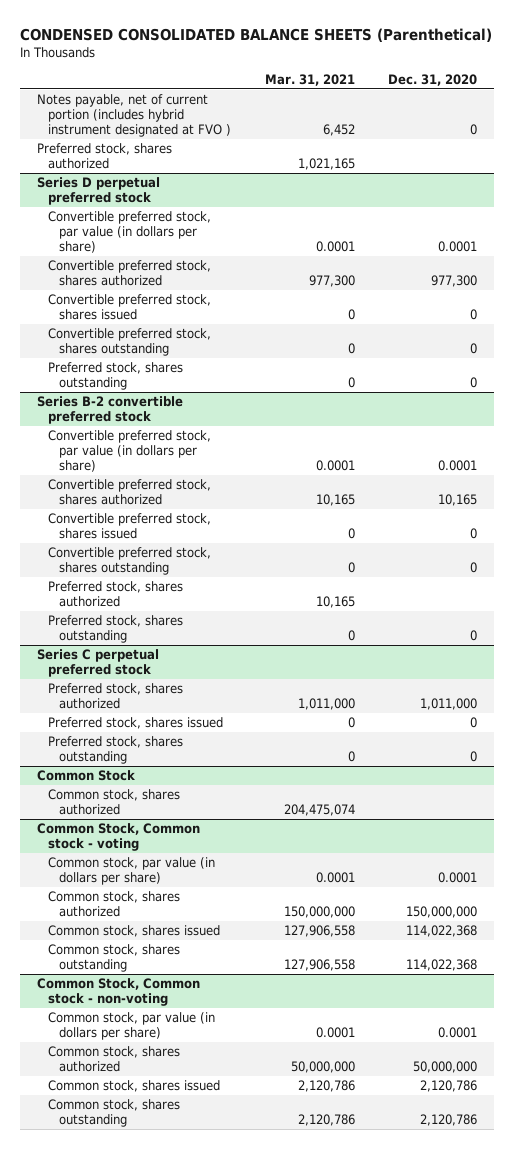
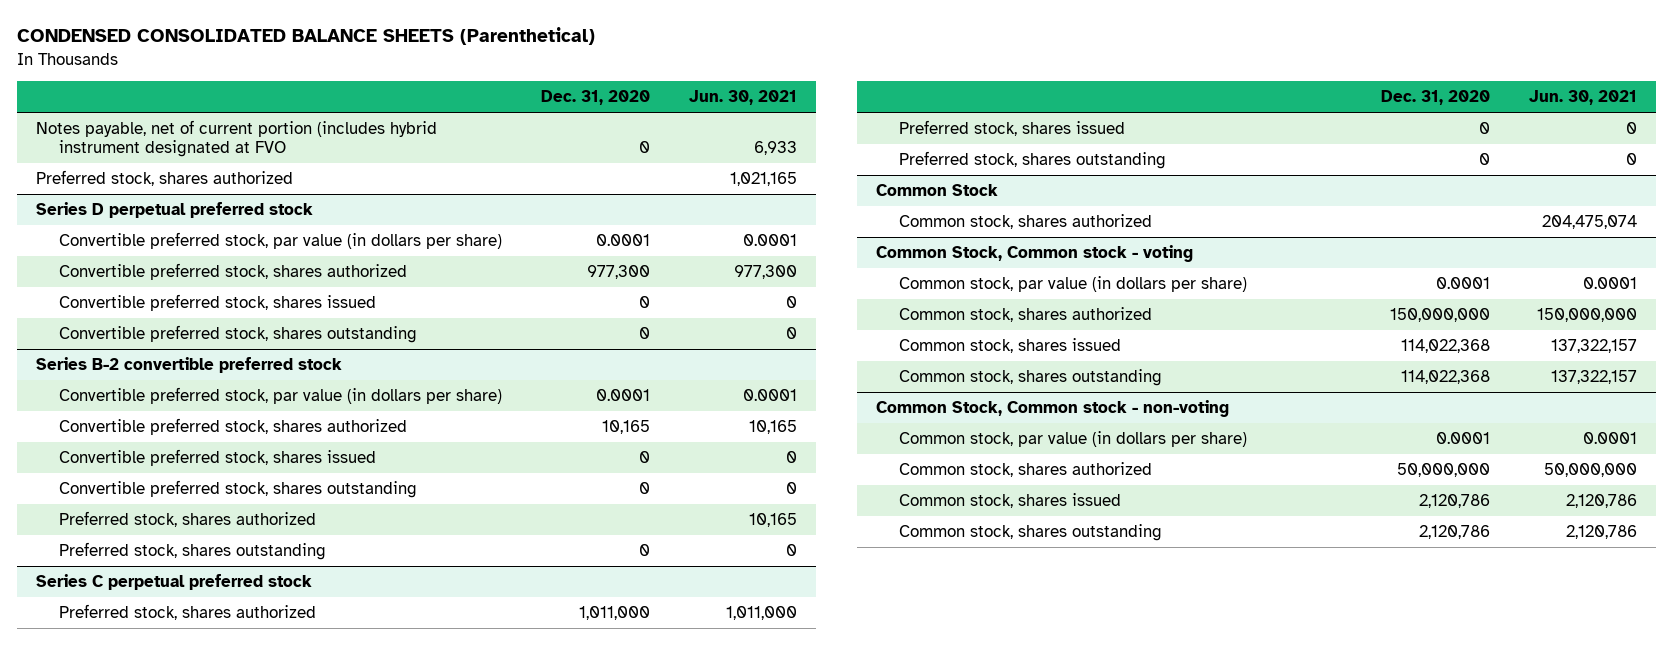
[264,73,355,86] Mar. 31, 2021 -> none
none -> [688,90,797,106] Jun. 30, 2021
[36,94,232,137] Notes payable, net of current portion (includes hybrid instrument designated at FVO ) -> [36,120,438,158] Notes payable, net of current portion (includes hybrid instrument designated at FVO
[48,362,184,390] Preferred stock, shares outstanding -> none

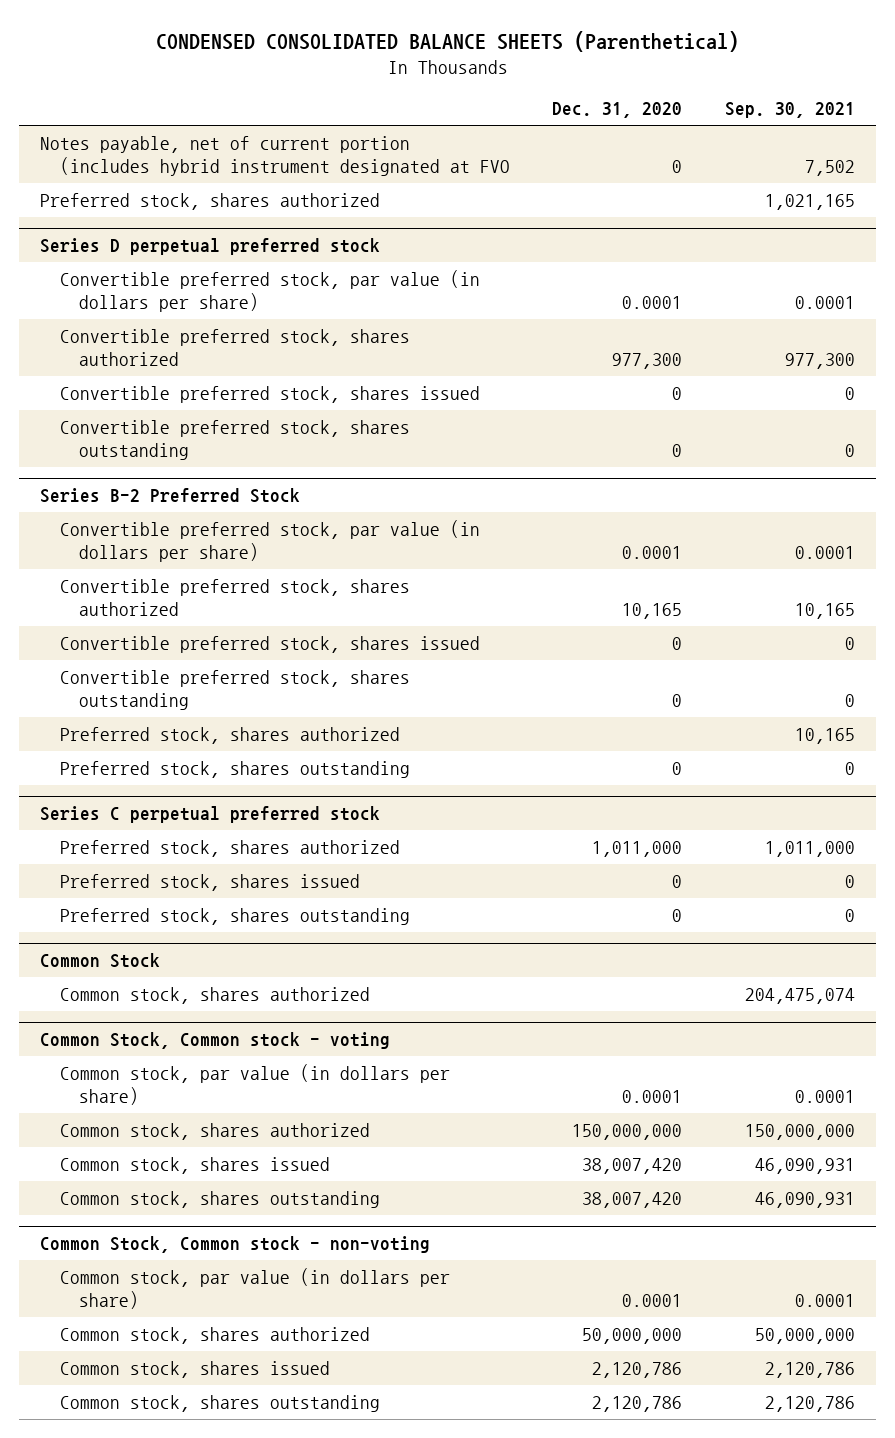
[688,90,797,106] Jun. 30, 2021 -> none
none -> [725,102,856,119] Sep. 30, 2021
[36,357,343,374] Series B-2 convertible preferred stock -> [40,488,301,504] Series B-2 Preferred Stock
[1401,339,1491,354] 114,022,368 -> [582,1157,683,1174] 38,007,420
[1401,370,1491,385] 114,022,368 -> [582,1191,683,1208] 38,007,420

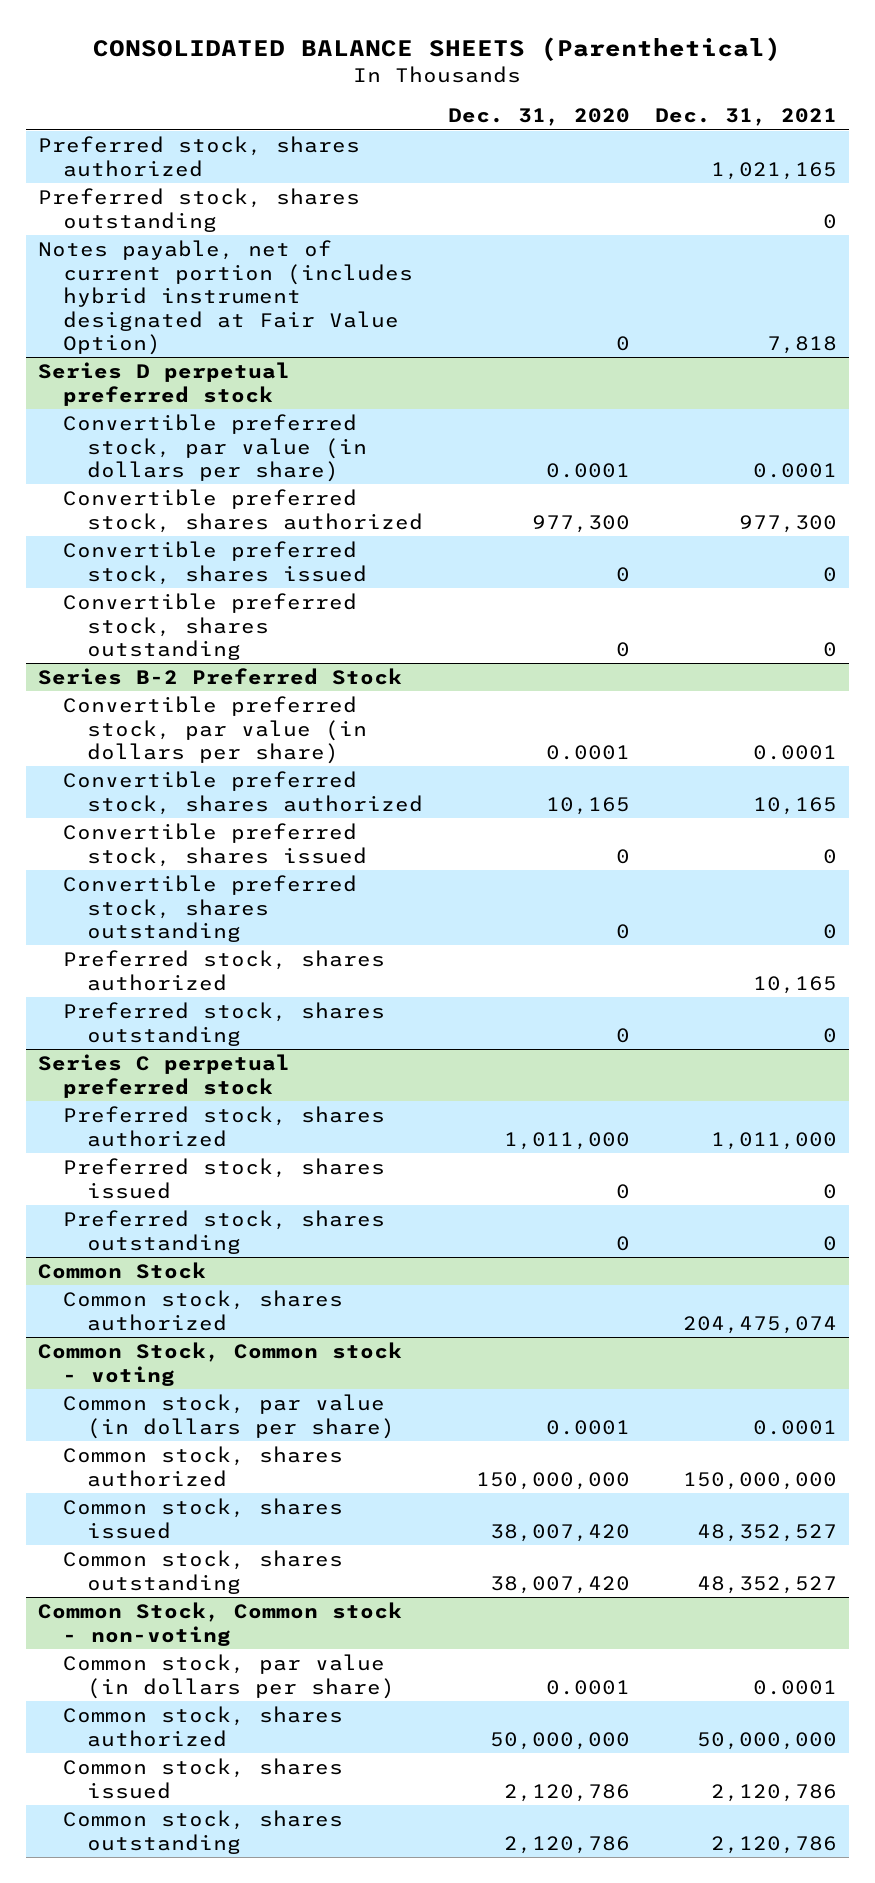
[155,30,739,52] CONDENSED CONSOLIDATED BALANCE SHEETS (Parenthetical) -> [93,36,782,61] CONSOLIDATED BALANCE SHEETS (Parenthetical)
[725,102,856,119] Sep. 30, 2021 -> none
none -> [654,108,837,127] Dec. 31, 2021
[40,135,510,176] Notes payable, net of current portion (includes hybrid instrument designated at FVO -> none
none -> [38,187,361,232] Preferred stock, shares outstanding
none -> [38,239,413,356] Notes payable, net of current portion (includes hybrid instrument designated at Fair Value Option)

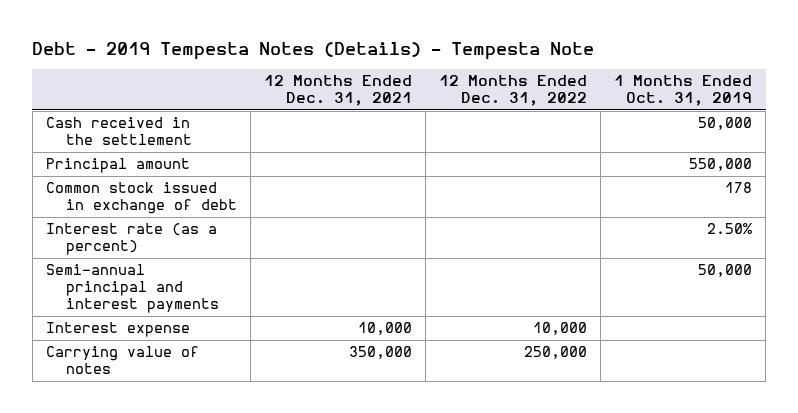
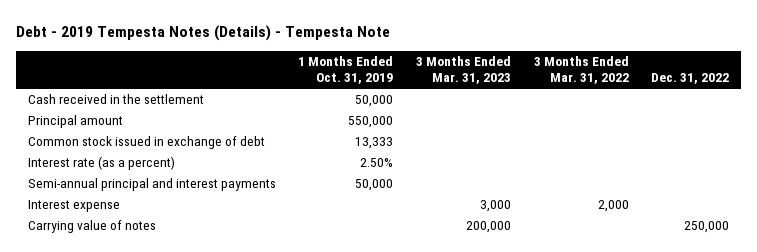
[264,75,413,107] 12 Months Ended Dec. 31, 2021 -> none
[439,75,588,107] 12 Months Ended Dec. 31, 2022 -> none
none -> [416,56,512,85] 3 Months Ended Mar. 31, 2023
none -> [533,56,629,85] 3 Months Ended Mar. 31, 2022
none -> [651,73,730,85] Dec. 31, 2022
[725,182,753,194] 178 -> [355,137,394,150] 13,333

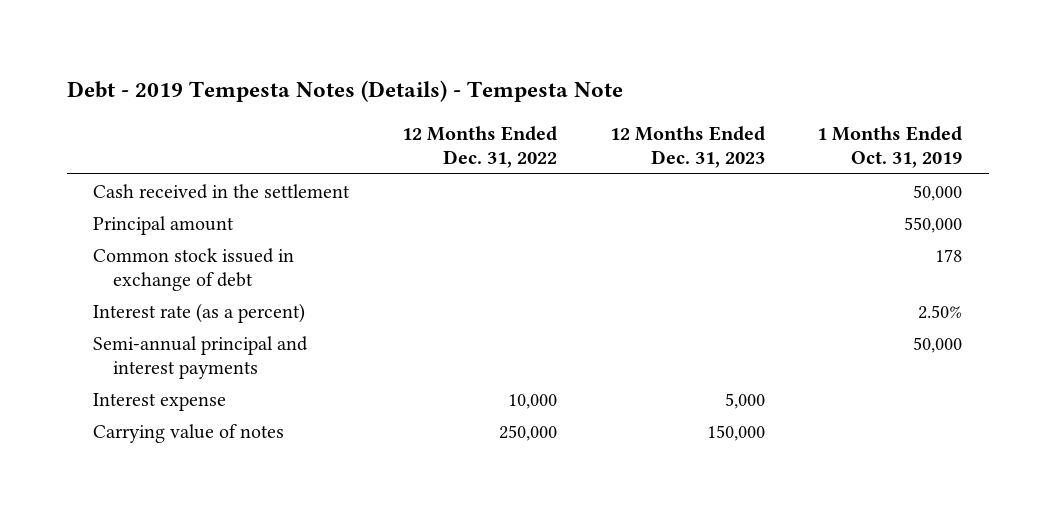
[416,56,512,85] 3 Months Ended Mar. 31, 2023 -> none
[533,56,629,85] 3 Months Ended Mar. 31, 2022 -> none
[651,73,730,85] Dec. 31, 2022 -> none
none -> [401,125,557,168] 12 Months Ended Dec. 31, 2022
none -> [609,125,765,168] 12 Months Ended Dec. 31, 2023
[355,137,394,150] 13,333 -> [935,248,963,262] 178

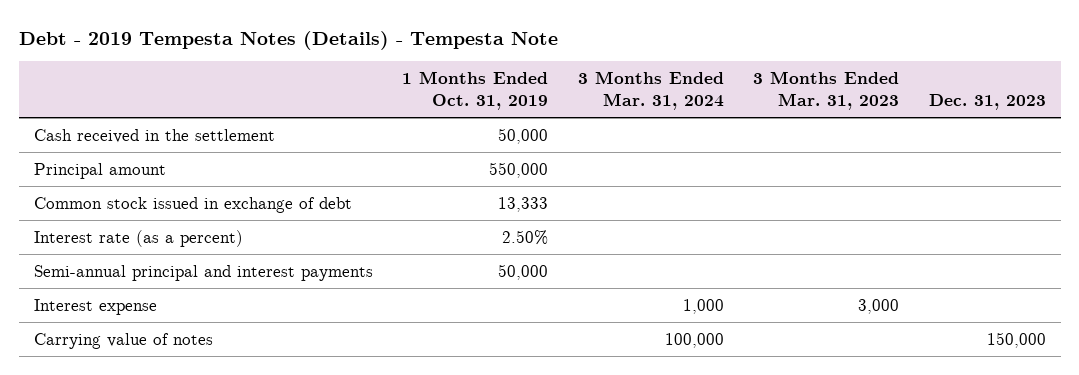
[401,125,557,168] 12 Months Ended Dec. 31, 2022 -> none
[609,125,765,168] 12 Months Ended Dec. 31, 2023 -> none
none -> [577,71,724,110] 3 Months Ended Mar. 31, 2024
none -> [753,71,900,110] 3 Months Ended Mar. 31, 2023
none -> [928,93,1046,110] Dec. 31, 2023
[935,248,963,262] 178 -> [498,196,549,212] 13,333

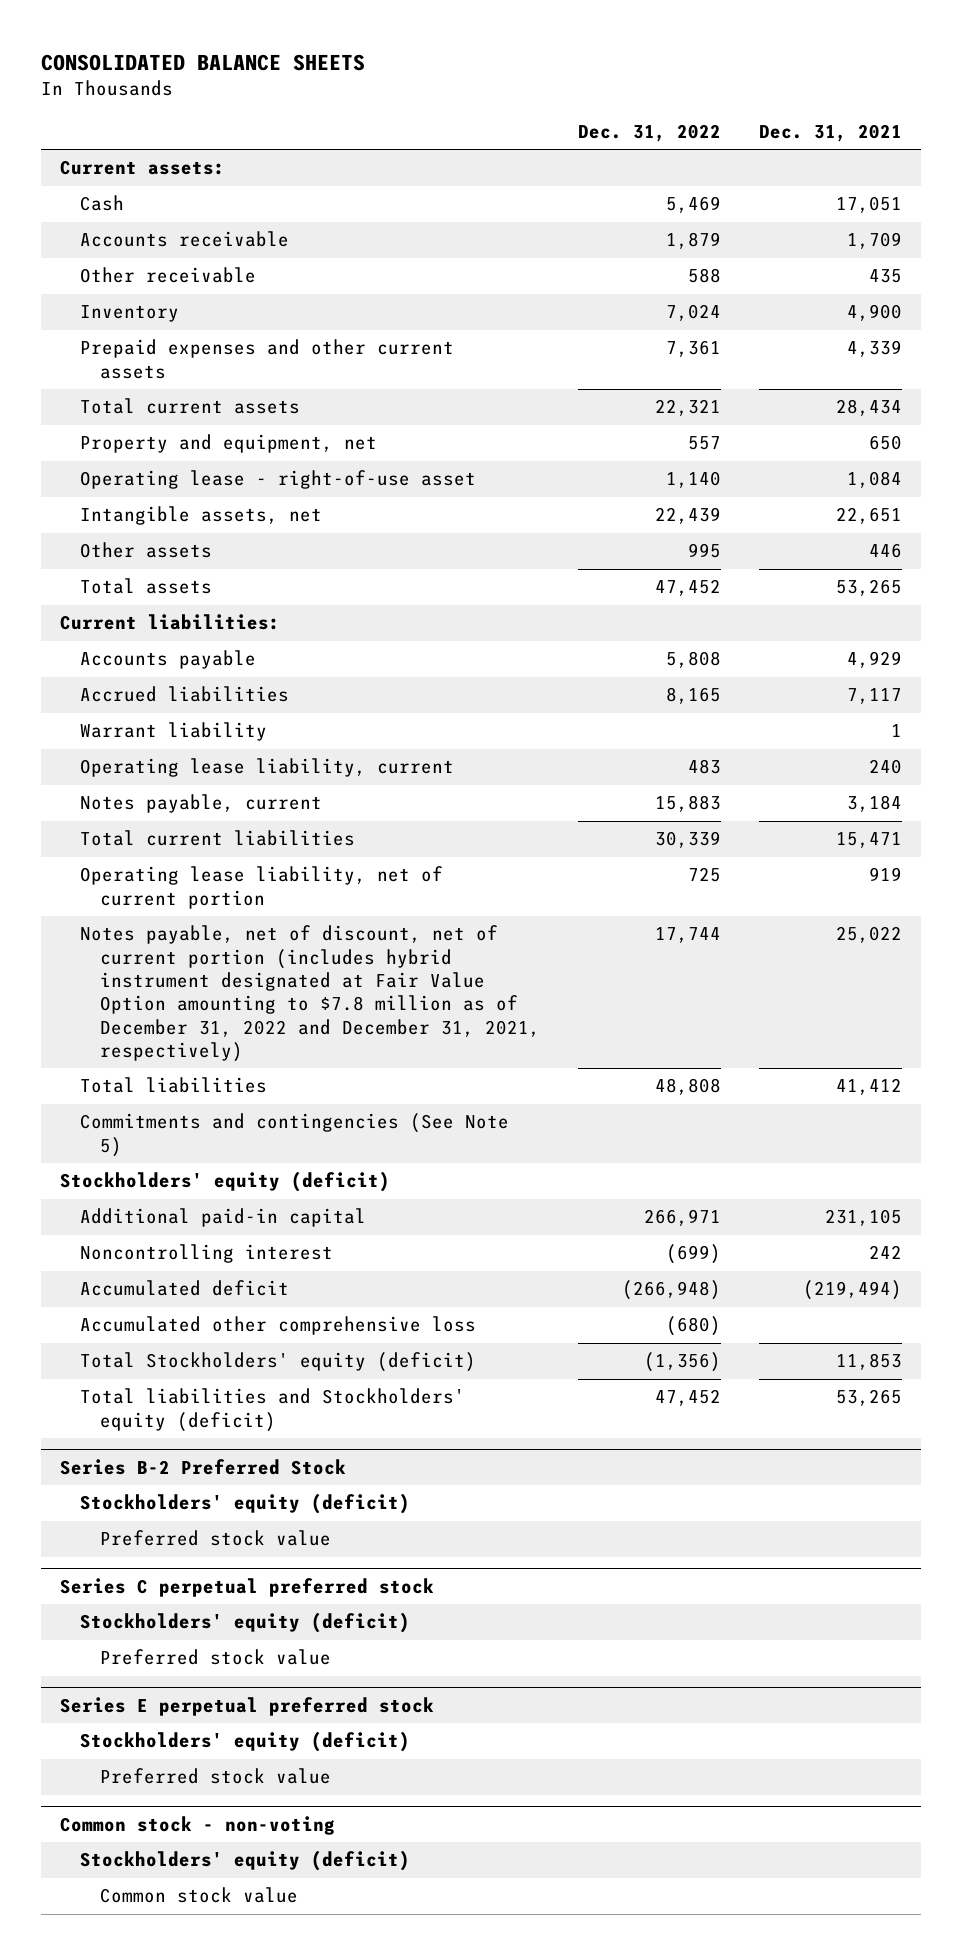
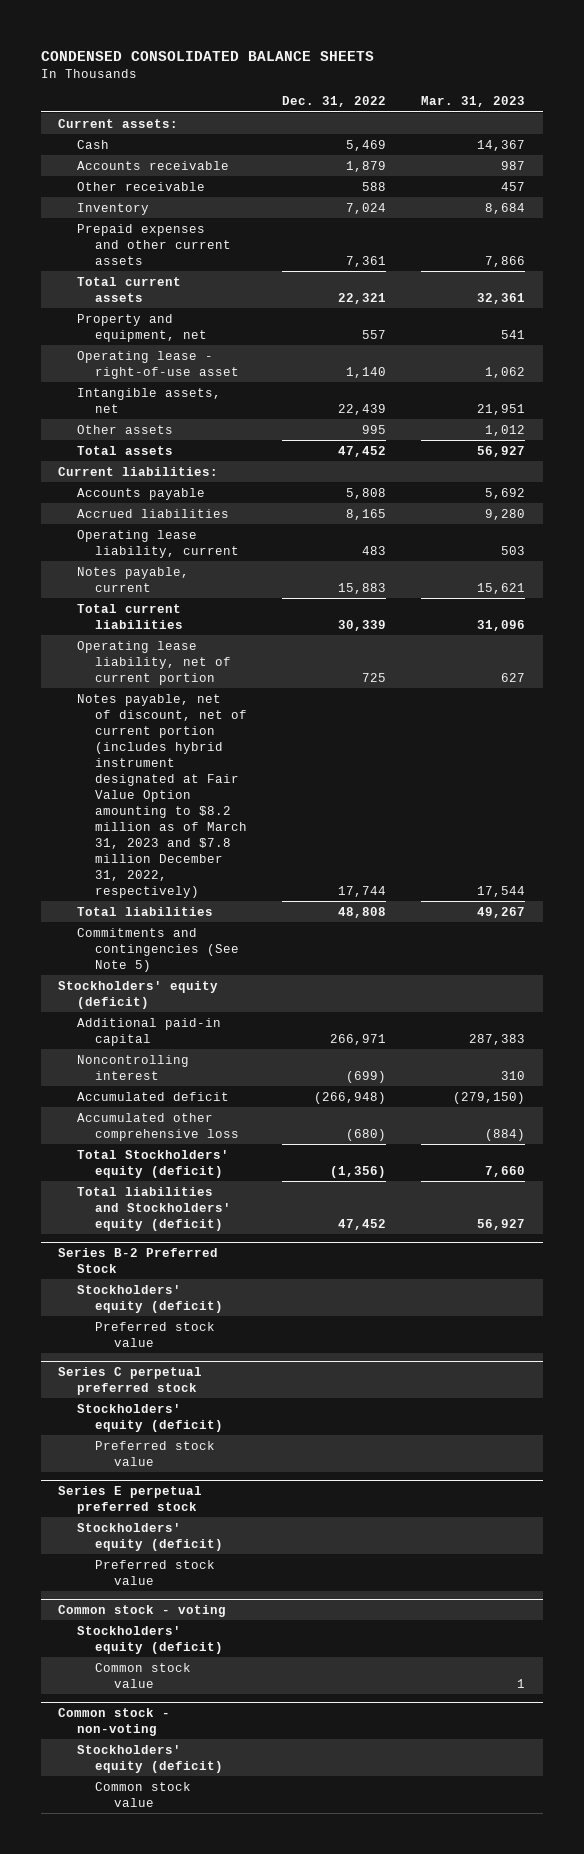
[41,53,366,71] CONSOLIDATED BALANCE SHEETS -> [40,50,374,61] CONDENSED CONSOLIDATED BALANCE SHEETS
[759,123,903,142] Dec. 31, 2021 -> none
none -> [421,96,526,108] Mar. 31, 2023
[80,722,268,742] Warrant liability -> none
[80,925,541,1063] Notes payable, net of discount, net of current portion (includes hybrid instrument designated at Fair Value Option amounting to $7.8 million as of December 31, 2022 and December 31, 2021, respectively) -> [76,693,248,898] Notes payable, net of discount, net of current portion (includes hybrid instrument designated at Fair Value Option amounting to $8.2 million as of March 31, 2023 and $7.8 million December 31, 2022, respectively)
none -> [58,1604,227,1617] Common stock - voting
none -> [76,1625,224,1654] Stockholders' equity (deficit)
none -> [95,1662,192,1688] Common stock value

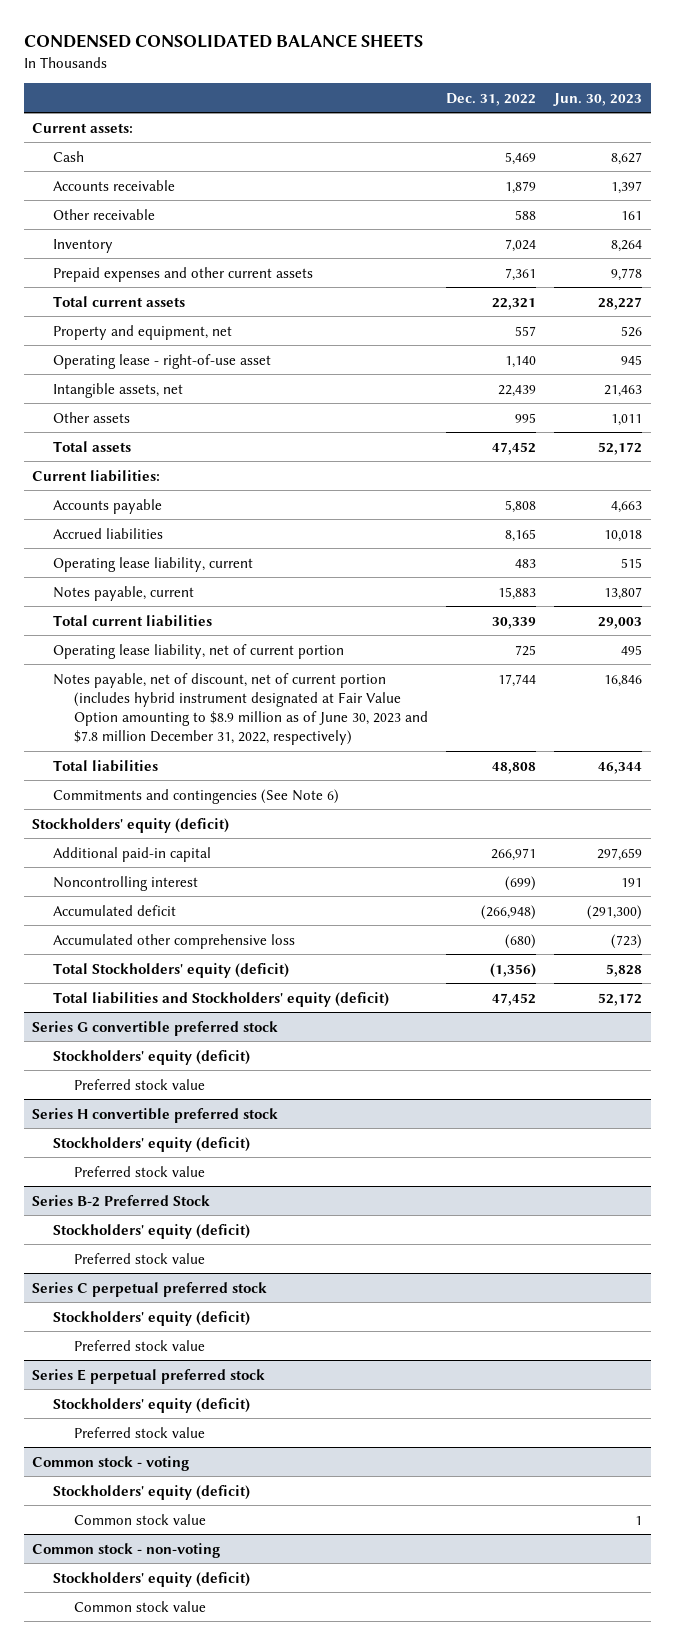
[421,96,526,108] Mar. 31, 2023 -> none
none -> [552,92,642,106] Jun. 30, 2023
[76,693,248,898] Notes payable, net of discount, net of current portion (includes hybrid instrument designated at Fair Value Option amounting to $8.2 million as of March 31, 2023 and $7.8 million December 31, 2022, respectively) -> [53,672,429,746] Notes payable, net of discount, net of current portion (includes hybrid instrument designated at Fair Value Option amounting to $8.9 million as of June 30, 2023 and $7.8 million December 31, 2022, respectively)
[76,927,240,972] Commitments and contingencies (See Note 5) -> [53,788,340,804] Commitments and contingencies (See Note 6)
none -> [32,1020,279,1036] Series G convertible preferred stock
none -> [53,1049,251,1065] Stockholders' equity (deficit)
none -> [74,1078,206,1090] Preferred stock value
none -> [32,1107,279,1123] Series H convertible preferred stock
none -> [53,1136,251,1152] Stockholders' equity (deficit)
none -> [74,1165,206,1177] Preferred stock value

